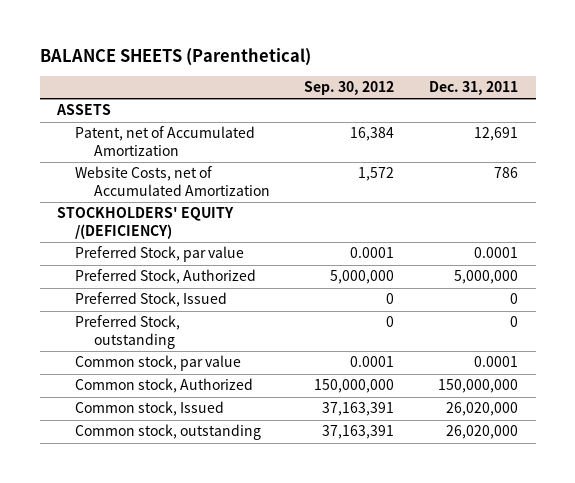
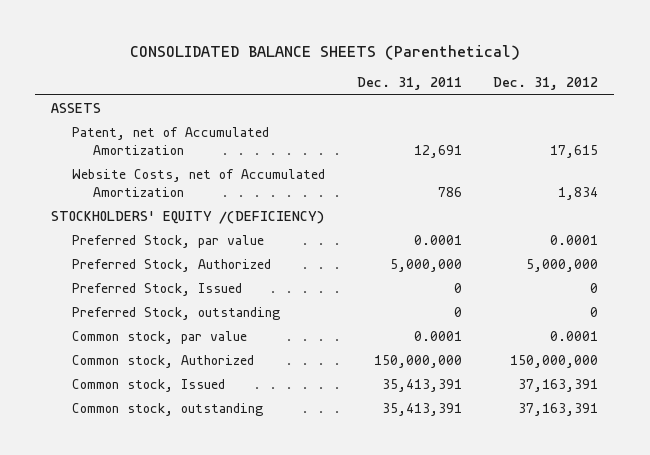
[39,47,311,66] BALANCE SHEETS (Parenthetical) -> [129,44,520,60] CONSOLIDATED BALANCE SHEETS (Parenthetical)
[304,81,395,96] Sep. 30, 2012 -> none
none -> [493,77,599,91] Dec. 31, 2012
[446,402,519,417] 26,020,000 -> [381,378,462,392] 35,413,391
[446,425,519,440] 26,020,000 -> [381,402,462,416] 35,413,391

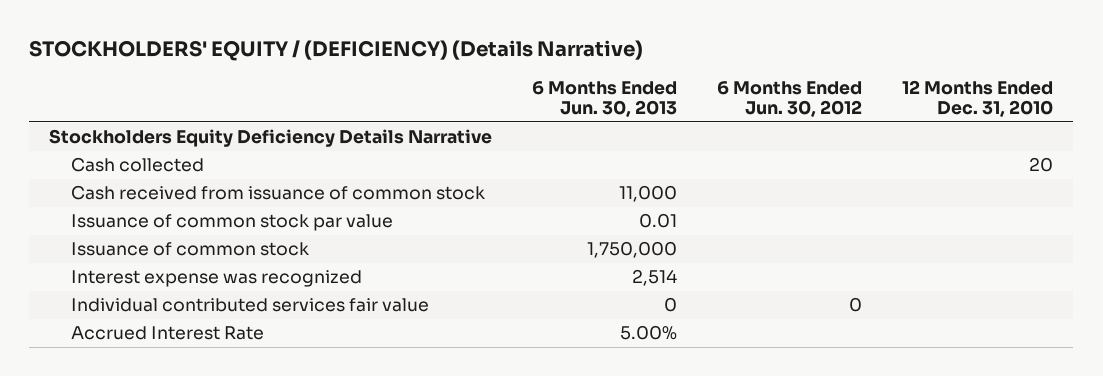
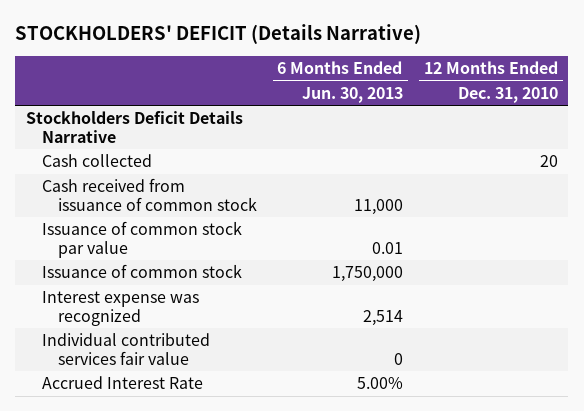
[29,40,644,62] STOCKHOLDERS' EQUITY / (DEFICIENCY) (Details Narrative) -> [15,24,422,45] STOCKHOLDERS' DEFICIT (Details Narrative)
[717,81,863,118] 6 Months Ended Jun. 30, 2012 -> none
[49,129,493,148] Stockholders Equity Deficiency Details Narrative -> [25,111,243,143] Stockholders Deficit Details Narrative

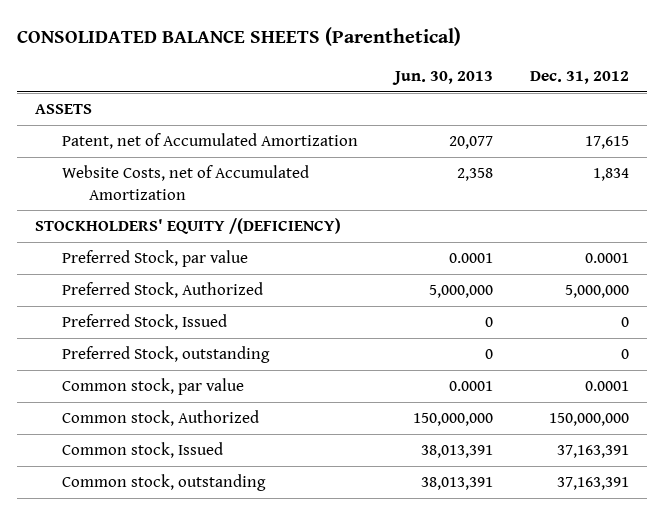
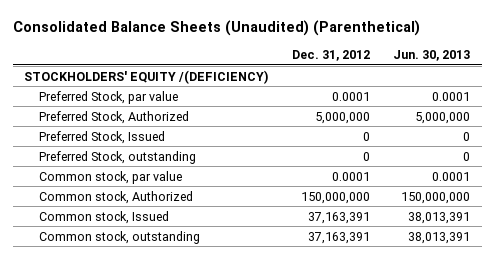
[17,27,462,47] CONSOLIDATED BALANCE SHEETS (Parenthetical) -> [12,20,420,37] Consolidated Balance Sheets (Unaudited) (Parenthetical)
[35,104,93,115] ASSETS -> none
[62,133,359,150] Patent, net of Accumulated Amortization -> none
[62,165,310,200] Website Costs, net of Accumulated Amortization -> none

